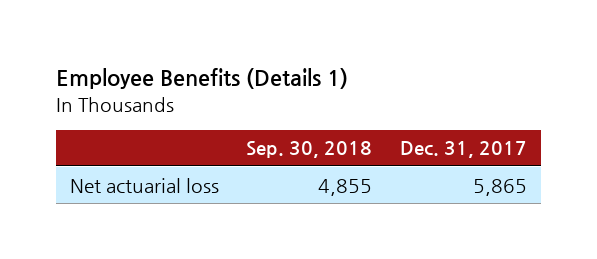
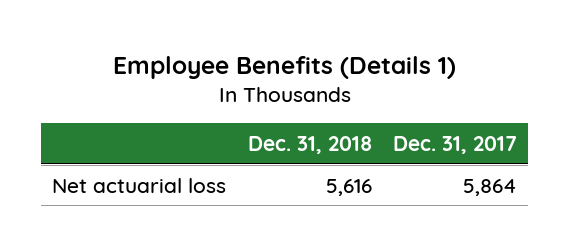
[246,141,373,159] Sep. 30, 2018 -> none
none -> [247,136,372,155] Dec. 31, 2018
[473,178,528,196] 5,865 -> [463,178,518,196] 5,864

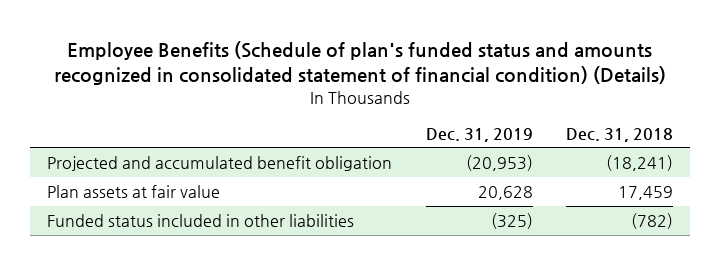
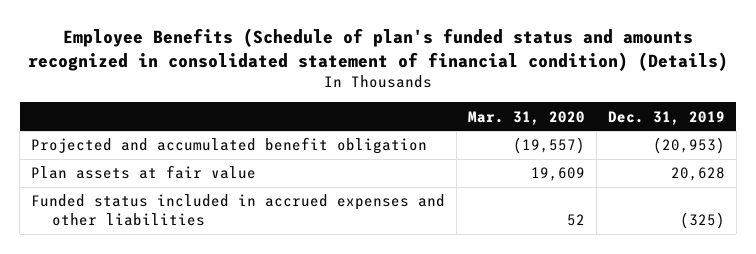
[566,127,674,142] Dec. 31, 2018 -> none
none -> [467,110,585,125] Mar. 31, 2020
[47,214,355,228] Funded status included in other liabilities -> [30,194,445,226] Funded status included in accrued expenses and other liabilities

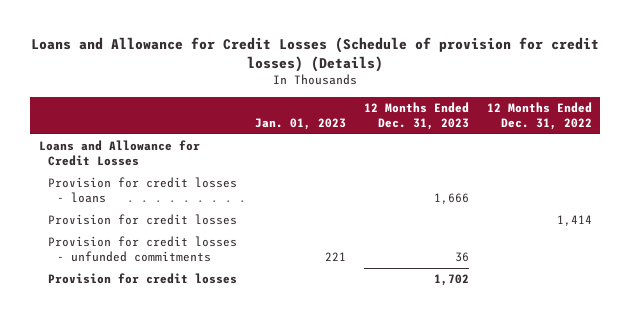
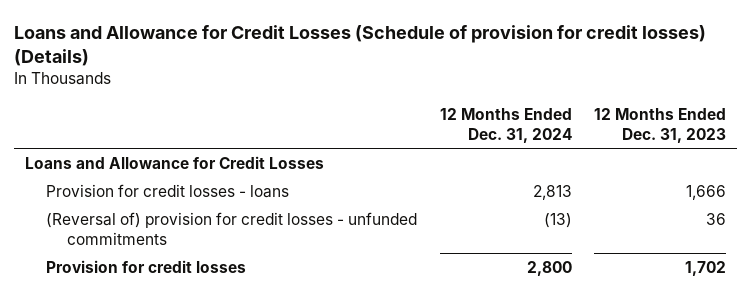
[254,118,346,131] Jan. 01, 2023 -> none
[486,102,592,131] 12 Months Ended Dec. 31, 2022 -> none
none -> [439,107,572,143] 12 Months Ended Dec. 31, 2024
[47,214,237,226] Provision for credit losses -> none
[47,236,237,263] Provision for credit losses - unfunded commitments -> [46,211,418,245] (Reversal of) provision for credit losses - unfunded commitments

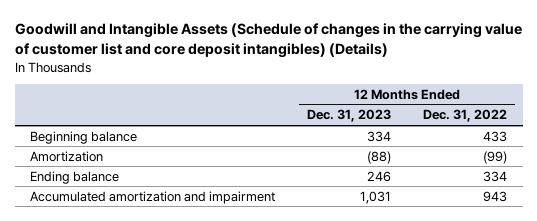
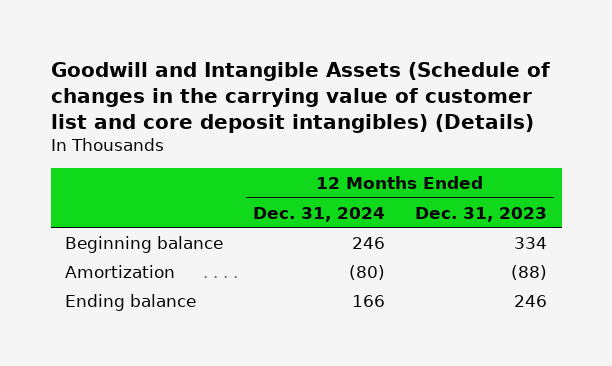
[422,109,507,123] Dec. 31, 2022 -> none
none -> [253,206,386,222] Dec. 31, 2024
[30,190,276,204] Accumulated amortization and impairment -> none

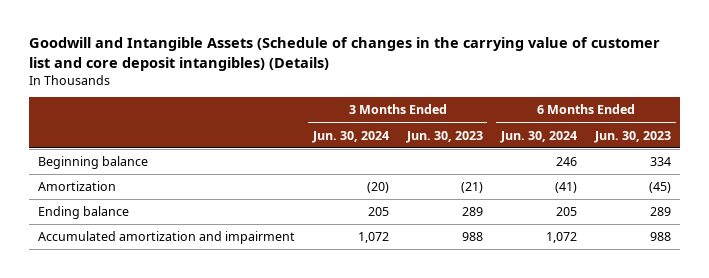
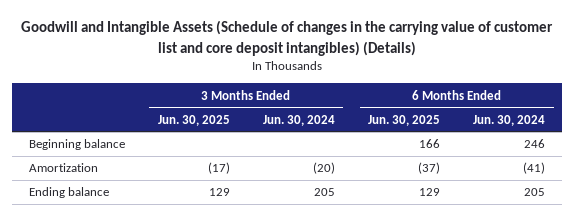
[405,130,483,143] Jun. 30, 2023 -> none
[594,130,672,143] Jun. 30, 2023 -> none
none -> [157,114,230,126] Jun. 30, 2025
none -> [368,114,441,126] Jun. 30, 2025
[37,231,295,245] Accumulated amortization and impairment -> none

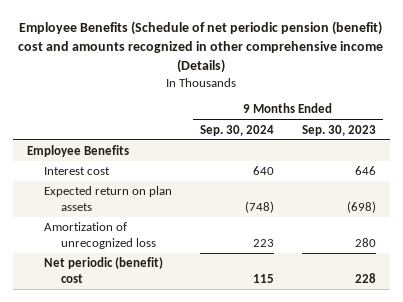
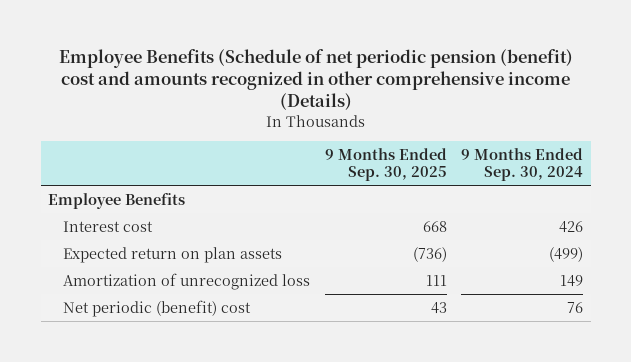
[301,124,376,136] Sep. 30, 2023 -> none
none -> [324,147,447,181] 9 Months Ended Sep. 30, 2025
[252,166,274,176] 640 -> [559,220,584,233] 426
[244,200,274,213] (748) -> [549,246,584,262] (499)
[252,238,274,247] 223 -> [560,274,584,287] 149
[252,273,274,283] 115 -> [567,301,584,313] 76

